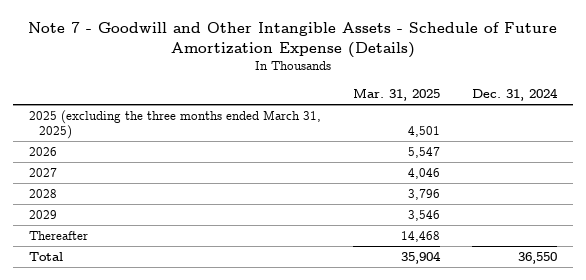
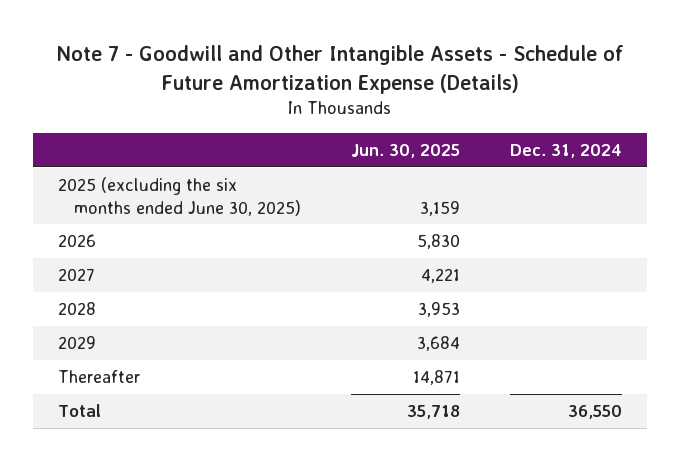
[352,88,440,102] Mar. 31, 2025 -> none
none -> [351,143,461,158] Jun. 30, 2025
[29,109,322,139] 2025 (excluding the three months ended March 31, 2025) -> [58,177,302,216] 2025 (excluding the six months ended June 30, 2025)

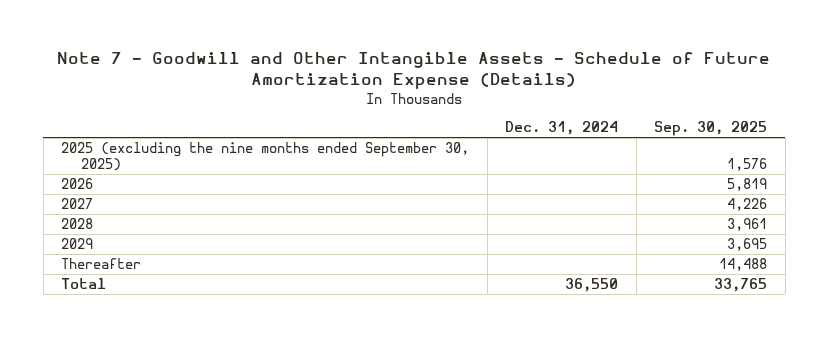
[351,143,461,158] Jun. 30, 2025 -> none
none -> [654,121,768,137] Sep. 30, 2025
[58,177,302,216] 2025 (excluding the six months ended June 30, 2025) -> [61,141,470,171] 2025 (excluding the nine months ended September 30, 2025)

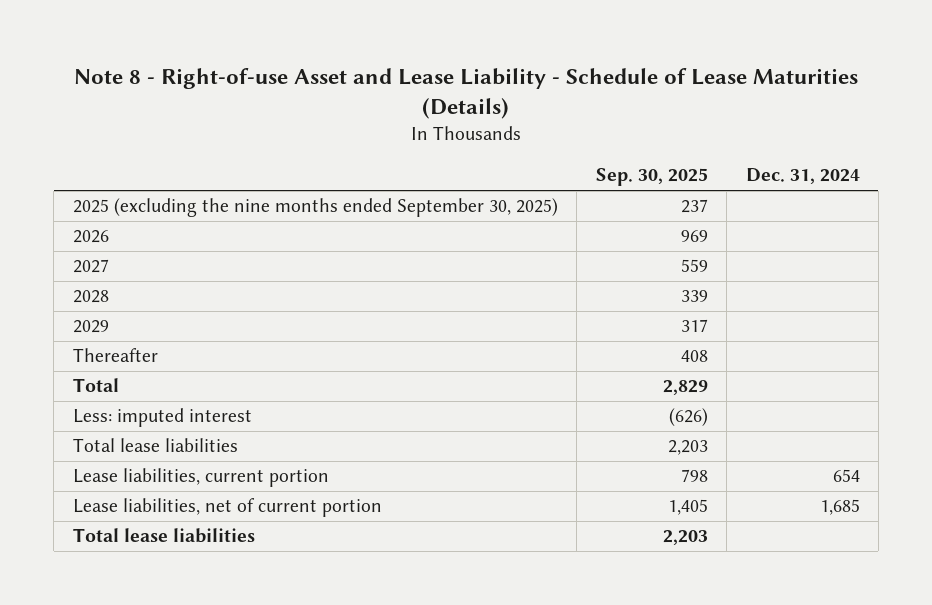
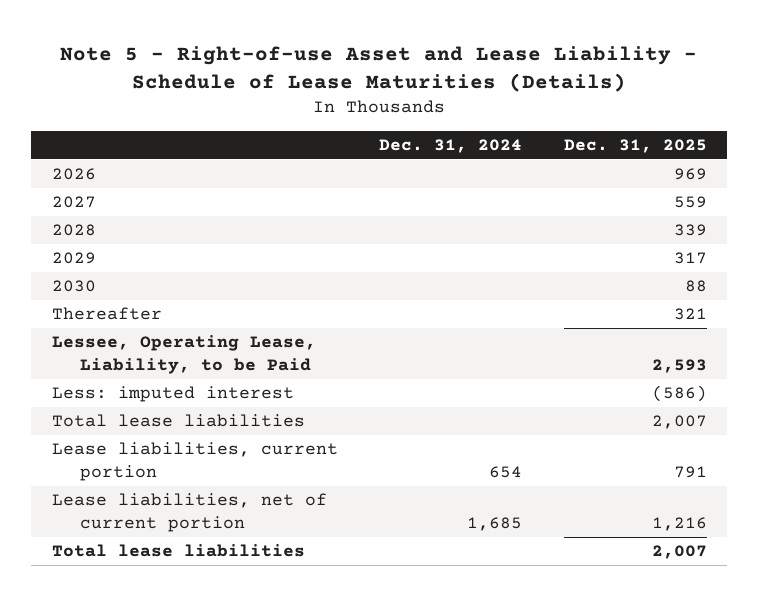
[74,67,859,120] Note 8 - Right-of-use Asset and Lease Liability - Schedule of Lease Maturities (Details) -> [60,45,698,92] Note 5 - Right-of-use Asset and Lease Liability - Schedule of Lease Maturities (Details)
[595,168,708,187] Sep. 30, 2025 -> none
none -> [563,139,707,154] Dec. 31, 2025
[72,198,558,218] 2025 (excluding the nine months ended September 30, 2025) -> none
none -> [51,280,96,293] 2030
[72,378,119,393] Total -> [51,335,316,375] Lessee, Operating Lease, Liability, to be Paid

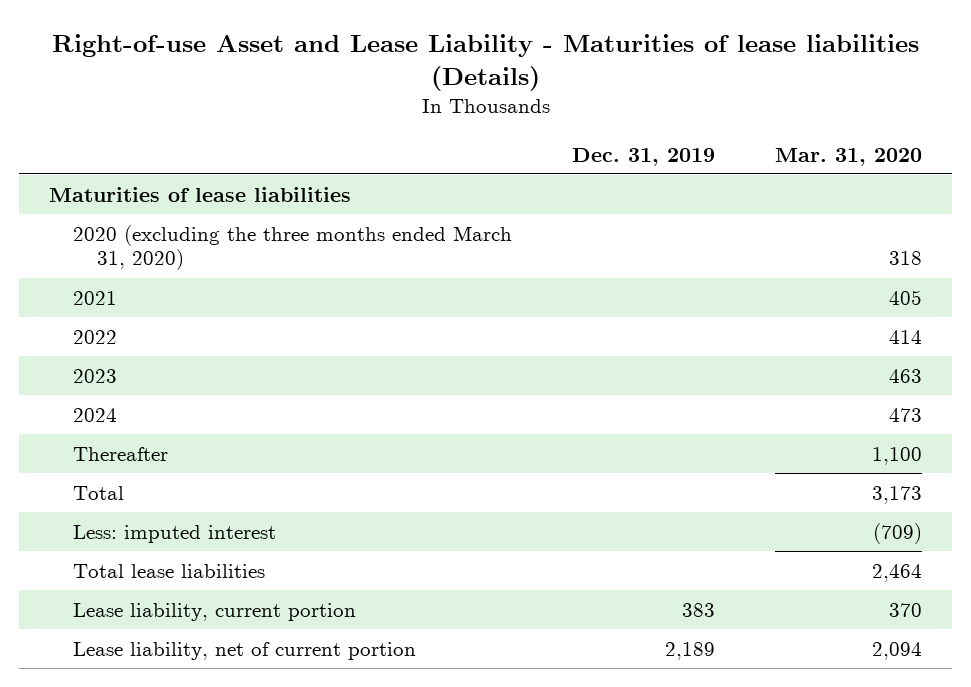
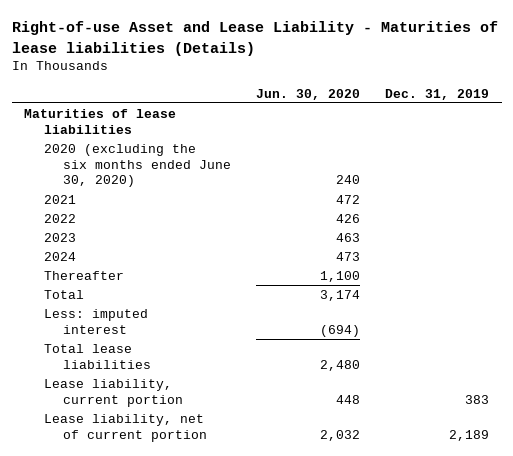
[775,147,923,166] Mar. 31, 2020 -> none
none -> [255,88,360,100] Jun. 30, 2020
[72,224,512,271] 2020 (excluding the three months ended March 31, 2020) -> [43,144,231,188] 2020 (excluding the six months ended June 30, 2020)

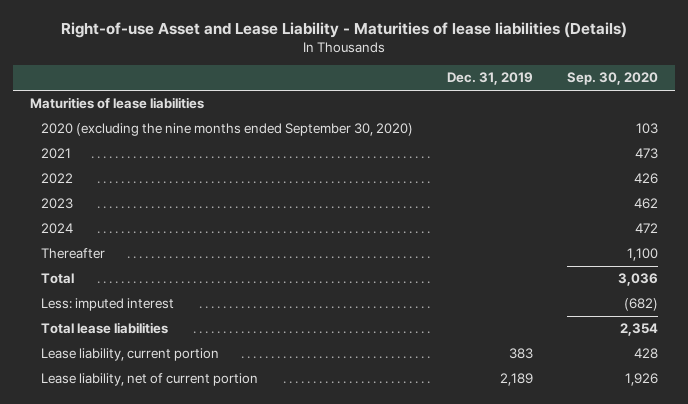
[255,88,360,100] Jun. 30, 2020 -> none
none -> [566,72,658,86] Sep. 30, 2020
[43,144,231,188] 2020 (excluding the six months ended June 30, 2020) -> [40,123,413,137] 2020 (excluding the nine months ended September 30, 2020)

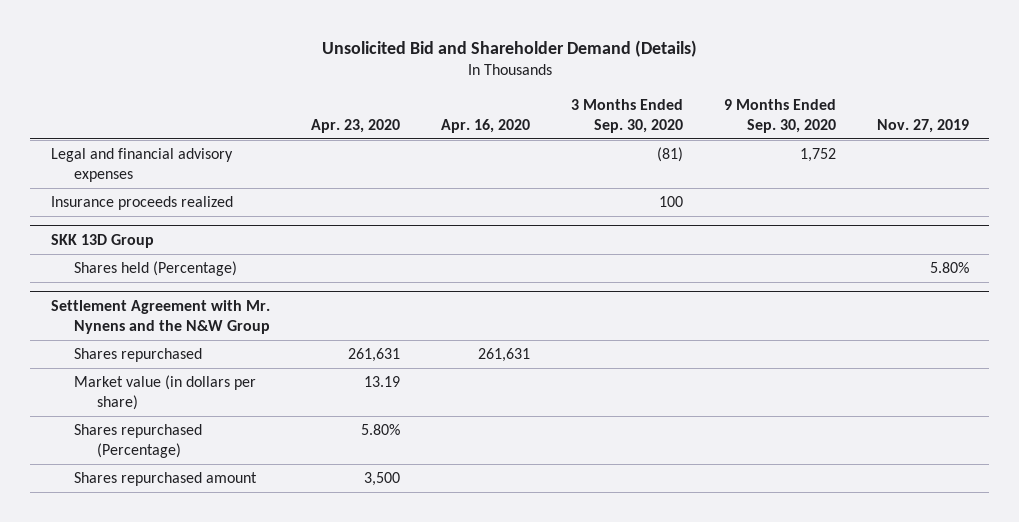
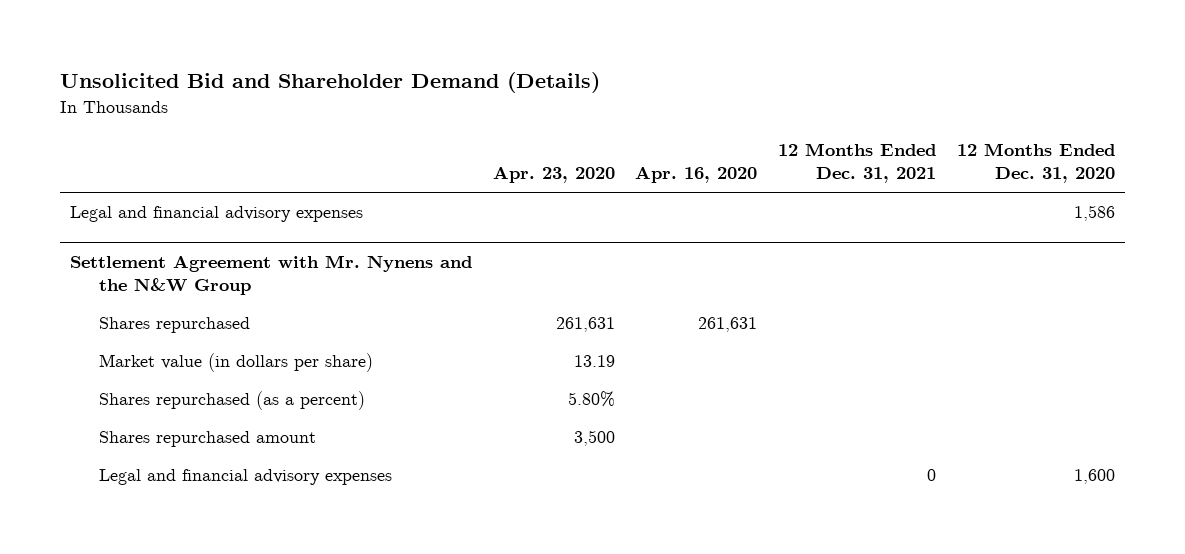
[570,99,683,133] 3 Months Ended Sep. 30, 2020 -> none
[723,99,836,133] 9 Months Ended Sep. 30, 2020 -> none
[876,118,969,133] Nov. 27, 2019 -> none
none -> [777,142,936,184] 12 Months Ended Dec. 31, 2021
none -> [956,142,1115,184] 12 Months Ended Dec. 31, 2020
[50,196,233,211] Insurance proceeds realized -> none
[50,234,154,249] SKK 13D Group -> none
[73,261,237,277] Shares held (Percentage) -> none
[73,424,202,458] Shares repurchased (Percentage) -> [98,391,365,411] Shares repurchased (as a percent)
none -> [98,469,392,486] Legal and financial advisory expenses

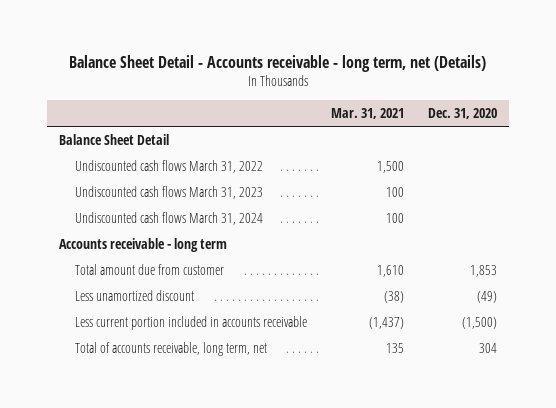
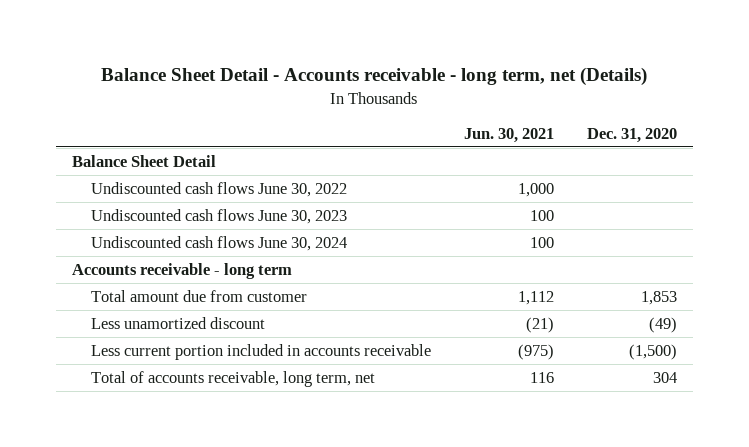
[330,108,404,120] Mar. 31, 2021 -> none
none -> [463,127,554,143] Jun. 30, 2021
[74,160,263,174] Undiscounted cash flows March 31, 2022 -> [90,181,347,197] Undiscounted cash flows June 30, 2022
[74,186,263,200] Undiscounted cash flows March 31, 2023 -> [90,208,347,224] Undiscounted cash flows June 30, 2023
[74,212,263,226] Undiscounted cash flows March 31, 2024 -> [90,235,347,251] Undiscounted cash flows June 30, 2024

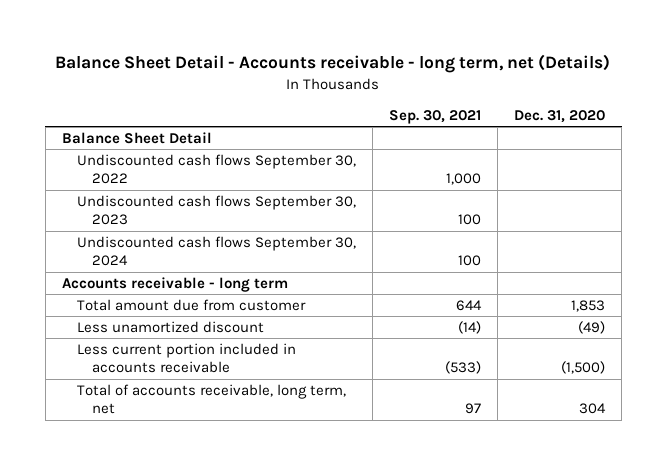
[463,127,554,143] Jun. 30, 2021 -> none
none -> [389,109,482,124] Sep. 30, 2021
[90,181,347,197] Undiscounted cash flows June 30, 2022 -> [77,153,357,185] Undiscounted cash flows September 30, 2022
[90,208,347,224] Undiscounted cash flows June 30, 2023 -> [77,194,357,226] Undiscounted cash flows September 30, 2023
[90,235,347,251] Undiscounted cash flows June 30, 2024 -> [77,235,357,267] Undiscounted cash flows September 30, 2024

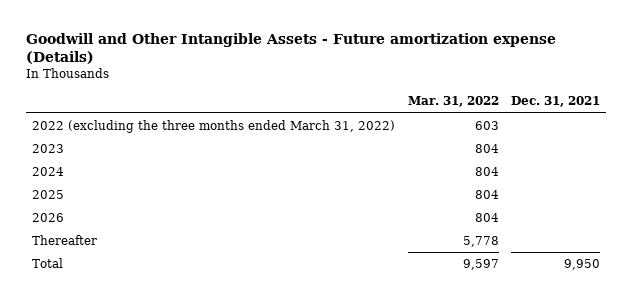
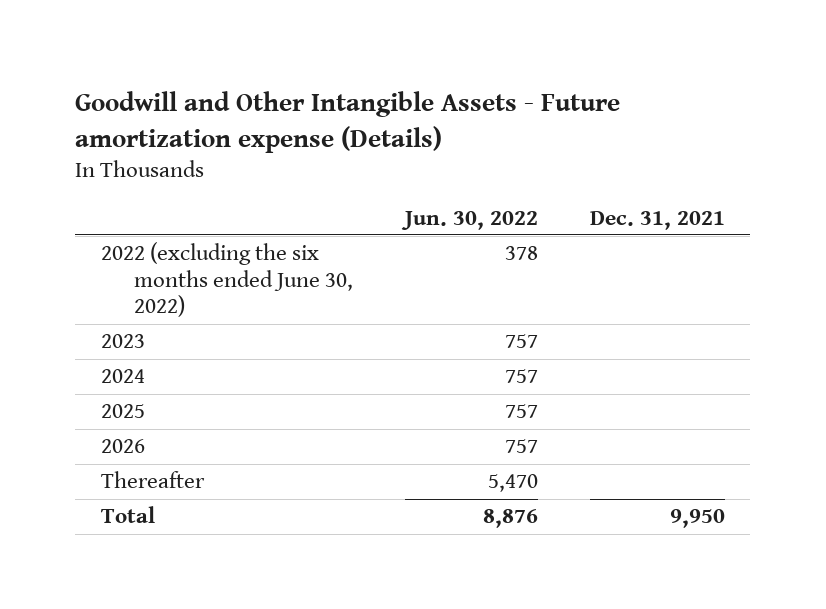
[407,96,499,108] Mar. 31, 2022 -> none
none -> [400,210,538,230] Jun. 30, 2022
[32,119,396,133] 2022 (excluding the three months ended March 31, 2022) -> [101,242,354,318] 2022 (excluding the six months ended June 30, 2022)

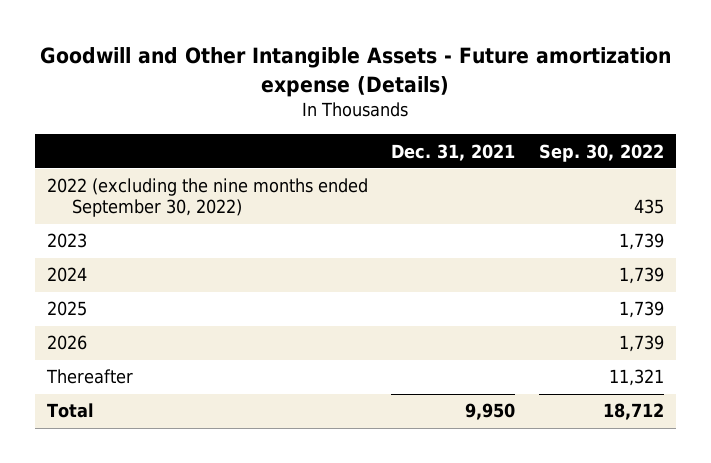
[400,210,538,230] Jun. 30, 2022 -> none
none -> [538,143,664,162] Sep. 30, 2022
[101,242,354,318] 2022 (excluding the six months ended June 30, 2022) -> [46,178,368,218] 2022 (excluding the nine months ended September 30, 2022)

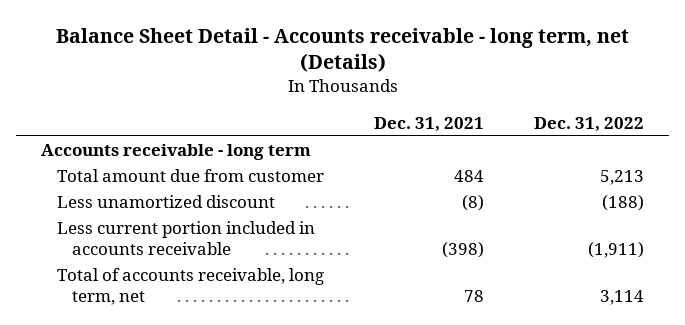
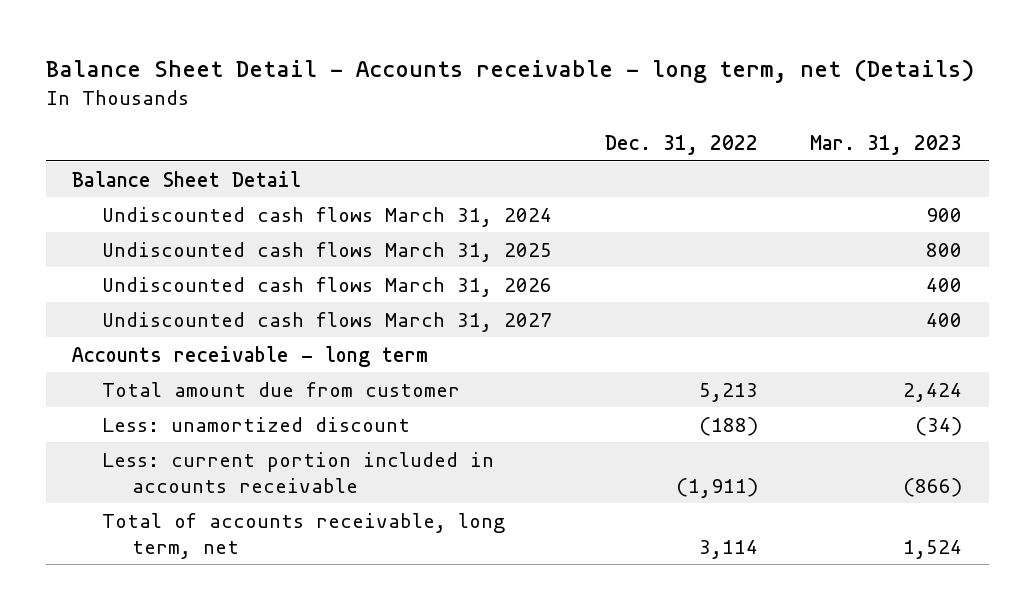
[373,116,484,132] Dec. 31, 2021 -> none
none -> [810,135,963,156] Mar. 31, 2023
none -> [72,170,302,187] Balance Sheet Detail
none -> [102,206,553,227] Undiscounted cash flows March 31, 2024
none -> [102,241,553,262] Undiscounted cash flows March 31, 2025
none -> [102,276,553,297] Undiscounted cash flows March 31, 2026
none -> [102,311,553,332] Undiscounted cash flows March 31, 2027
[56,195,275,209] Less unamortized discount -> [102,416,411,432] Less: unamortized discount
[56,221,315,255] Less current portion included in accounts receivable -> [102,451,495,493] Less: current portion included in accounts receivable

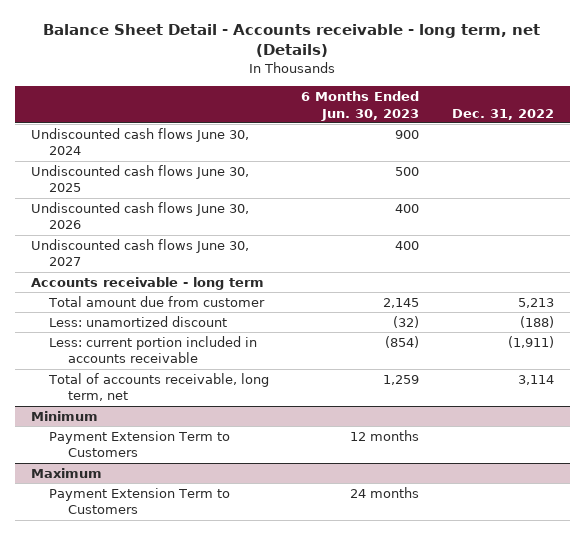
[810,135,963,156] Mar. 31, 2023 -> none
none -> [301,90,420,121] 6 Months Ended Jun. 30, 2023
[72,170,302,187] Balance Sheet Detail -> none
[102,206,553,227] Undiscounted cash flows March 31, 2024 -> [30,127,249,156] Undiscounted cash flows June 30, 2024
[102,241,553,262] Undiscounted cash flows March 31, 2025 -> [30,164,249,193] Undiscounted cash flows June 30, 2025
[102,276,553,297] Undiscounted cash flows March 31, 2026 -> [30,201,249,230] Undiscounted cash flows June 30, 2026
[102,311,553,332] Undiscounted cash flows March 31, 2027 -> [30,238,249,267] Undiscounted cash flows June 30, 2027
none -> [30,410,98,421] Minimum
none -> [49,430,231,458] Payment Extension Term to Customers
none -> [30,467,102,478] Maximum
none -> [49,487,231,515] Payment Extension Term to Customers

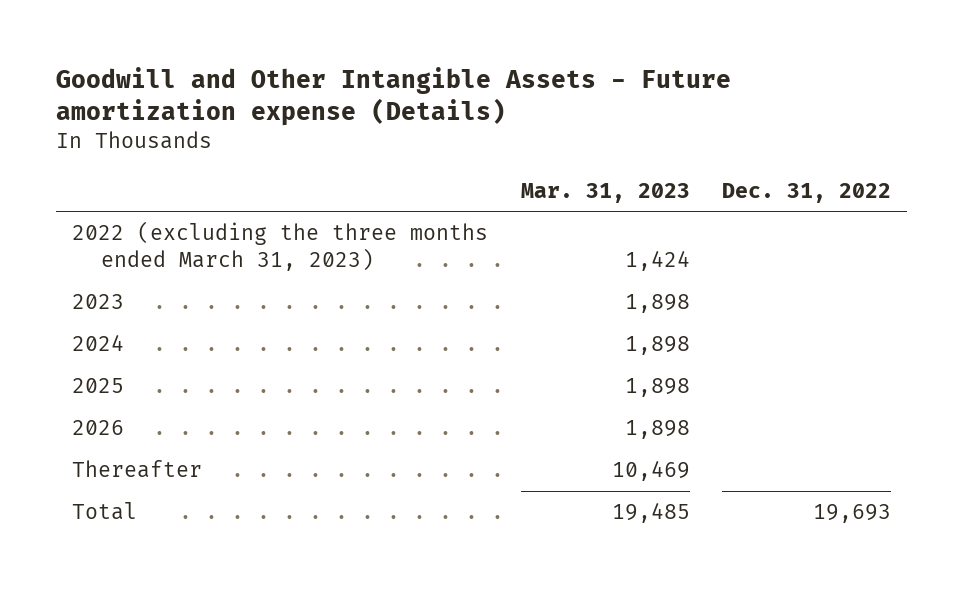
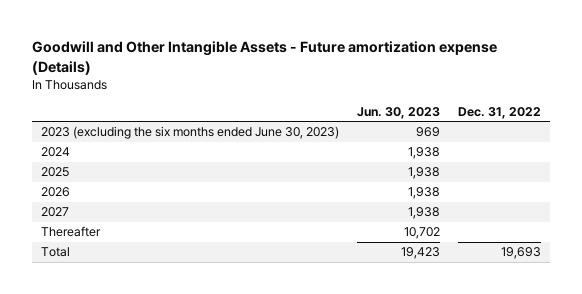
[520,182,690,203] Mar. 31, 2023 -> none
none -> [357,107,441,120] Jun. 30, 2023
[72,294,125,310] 2023 -> none
[72,221,489,271] 2022 (excluding the three months ended March 31, 2023) -> [41,126,340,140] 2023 (excluding the six months ended June 30, 2023)
none -> [41,207,70,218] 2027

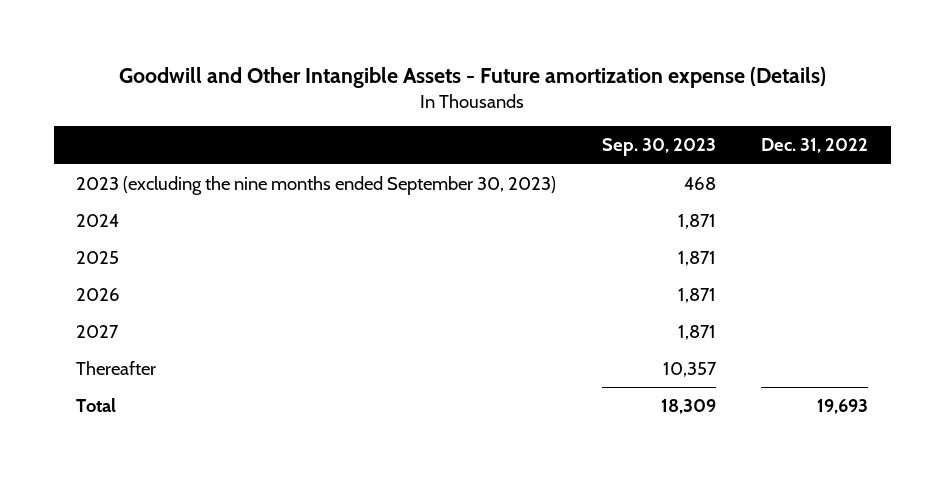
[357,107,441,120] Jun. 30, 2023 -> none
none -> [601,138,716,157] Sep. 30, 2023
[41,126,340,140] 2023 (excluding the six months ended June 30, 2023) -> [76,176,557,196] 2023 (excluding the nine months ended September 30, 2023)

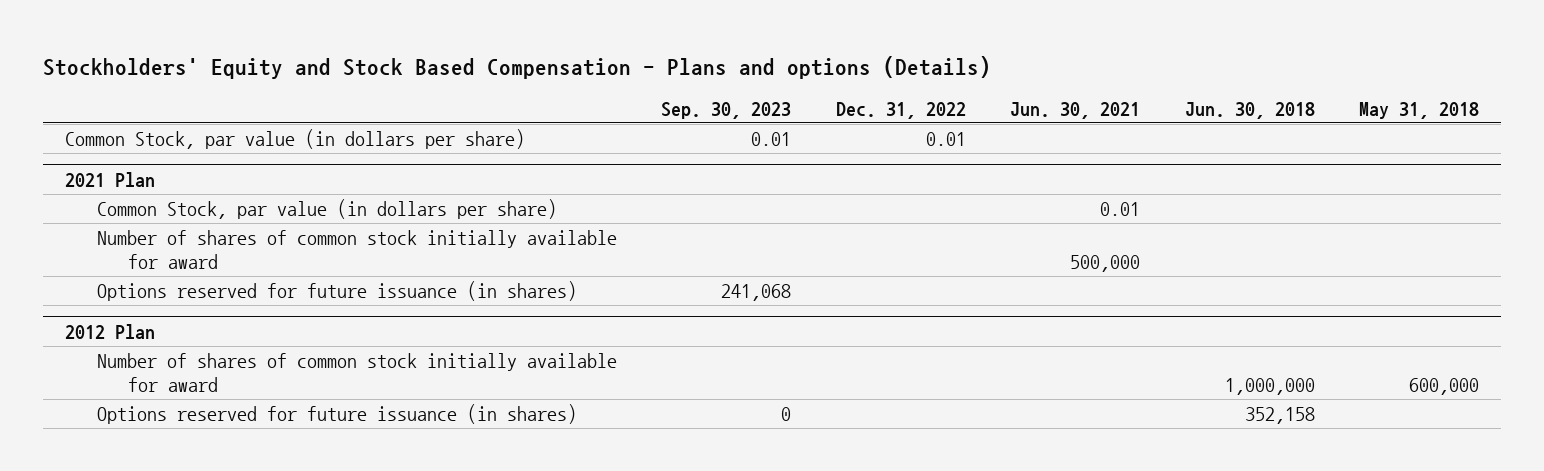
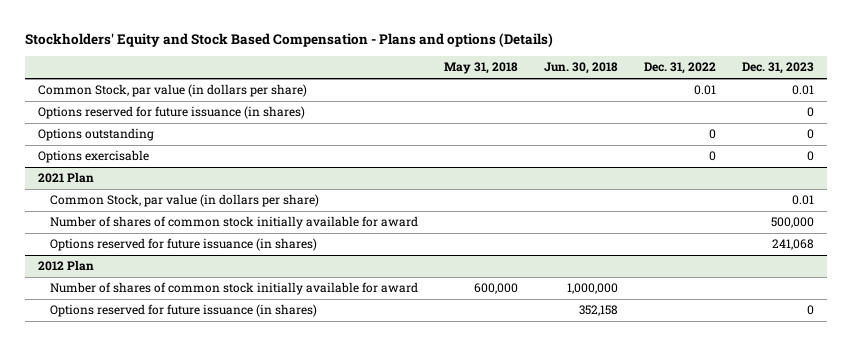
[661,101,792,119] Sep. 30, 2023 -> none
[1010,101,1141,119] Jun. 30, 2021 -> none
none -> [741,62,814,75] Dec. 31, 2023
none -> [38,106,306,120] Options reserved for future issuance (in shares)
none -> [38,128,155,142] Options outstanding
none -> [38,150,150,164] Options exercisable

